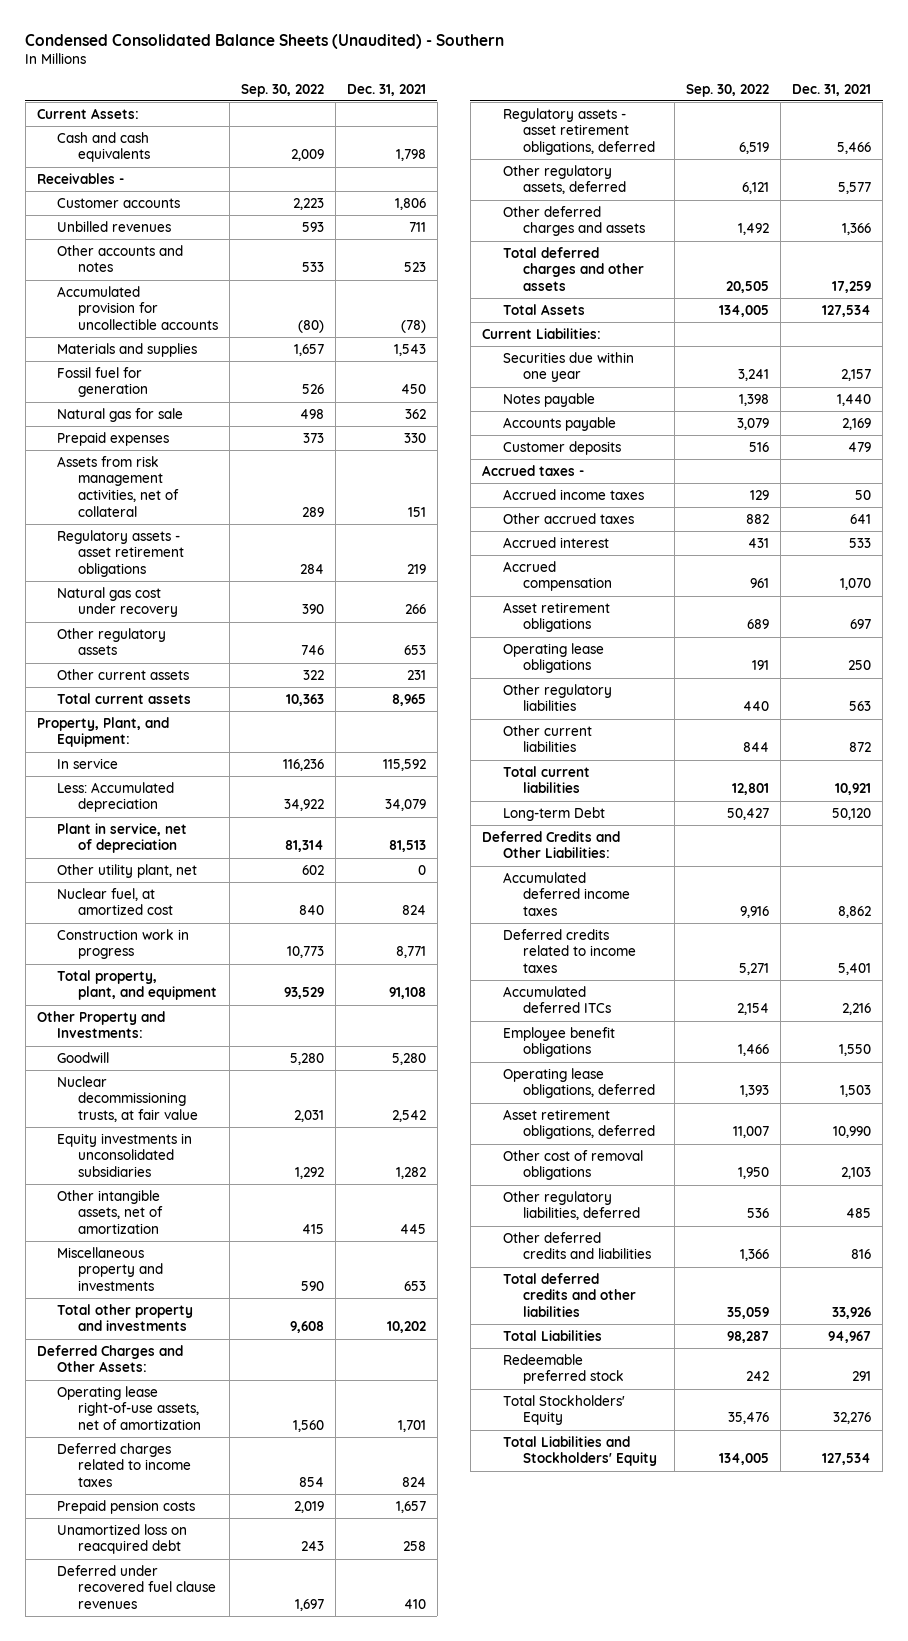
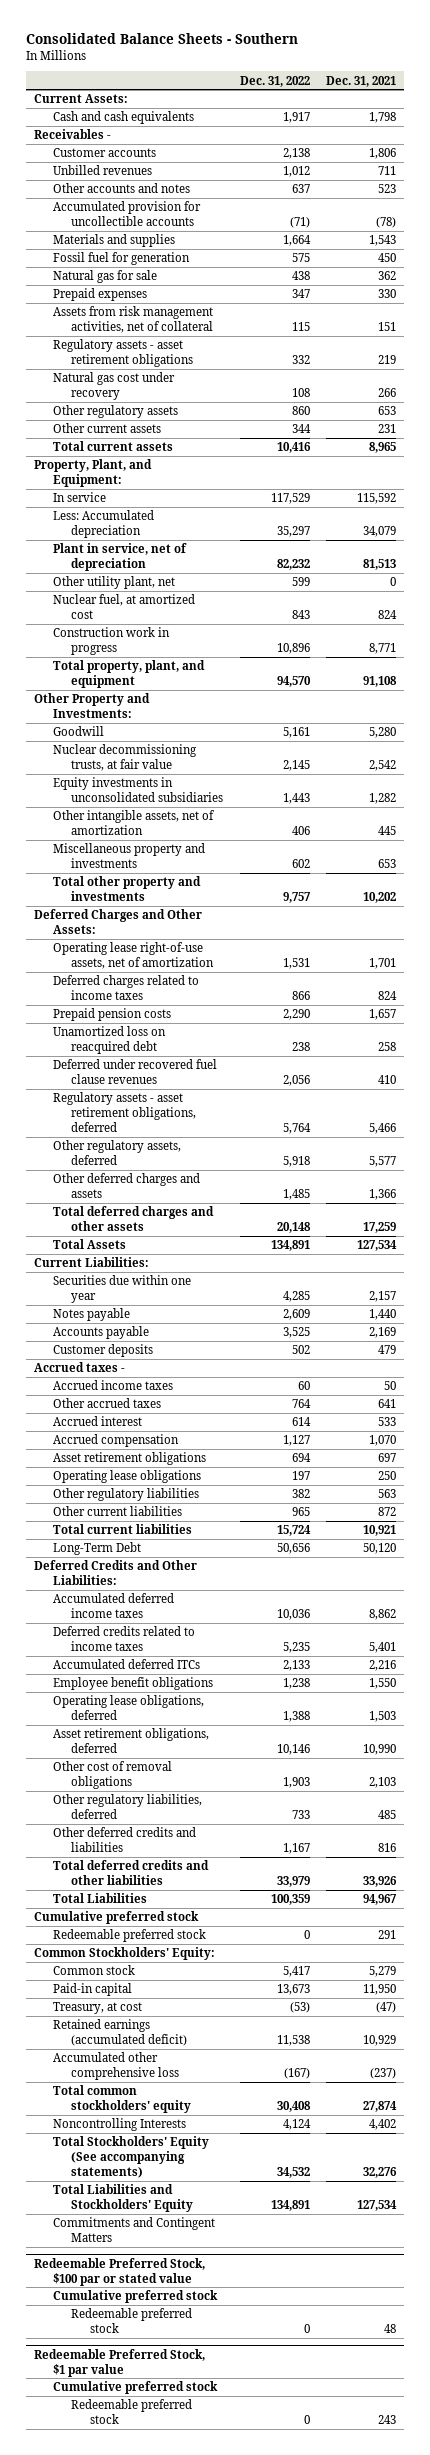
[25,33,505,49] Condensed Consolidated Balance Sheets (Unaudited) - Southern -> [25,32,298,44] Consolidated Balance Sheets - Southern
[240,83,324,97] Sep. 30, 2022 -> none
none -> [239,75,310,87] Dec. 31, 2022
[502,806,605,821] Long-term Debt -> [52,1542,141,1556] Long-Term Debt
none -> [33,1911,199,1925] Cumulative preferred stock
none -> [33,1947,215,1961] Common Stockholders' Equity:
none -> [52,1965,135,1976] Common stock
none -> [52,1983,132,1997] Paid-in capital
none -> [52,2002,142,2015] Treasury, at cost
none -> [52,2019,188,2047] Retained earnings (accumulated deficit)
none -> [52,2052,180,2081] Accumulated other comprehensive loss
none -> [52,2085,192,2114] Total common stockholders' equity
none -> [52,2118,186,2132] Noncontrolling Interests
[502,1394,625,1426] Total Stockholders' Equity -> [52,2136,209,2179] Total Stockholders' Equity (See accompanying statements)
none -> [52,2217,215,2243] Commitments and Contingent Matters
none -> [33,2257,205,2286] Redeemable Preferred Stock, $100 par or stated value
none -> [52,2290,218,2304] Cumulative preferred stock
none -> [71,2308,193,2334] Redeemable preferred stock
none -> [33,2348,205,2377] Redeemable Preferred Stock, $1 par value
none -> [52,2381,218,2395] Cumulative preferred stock
none -> [71,2399,193,2425] Redeemable preferred stock

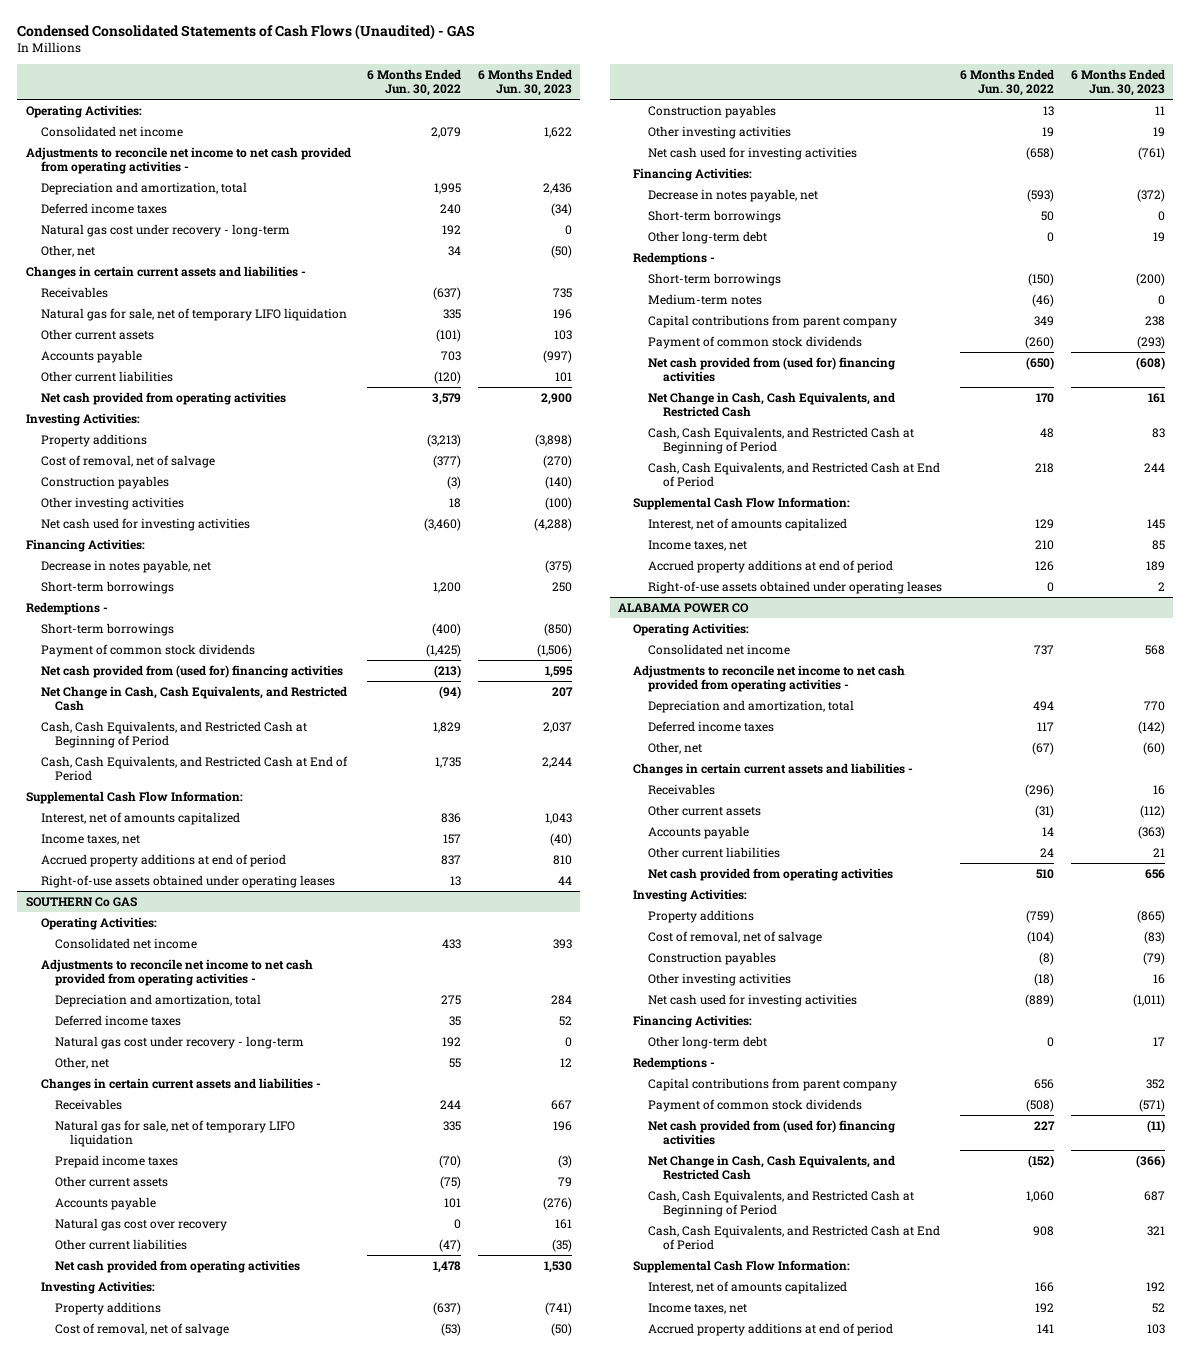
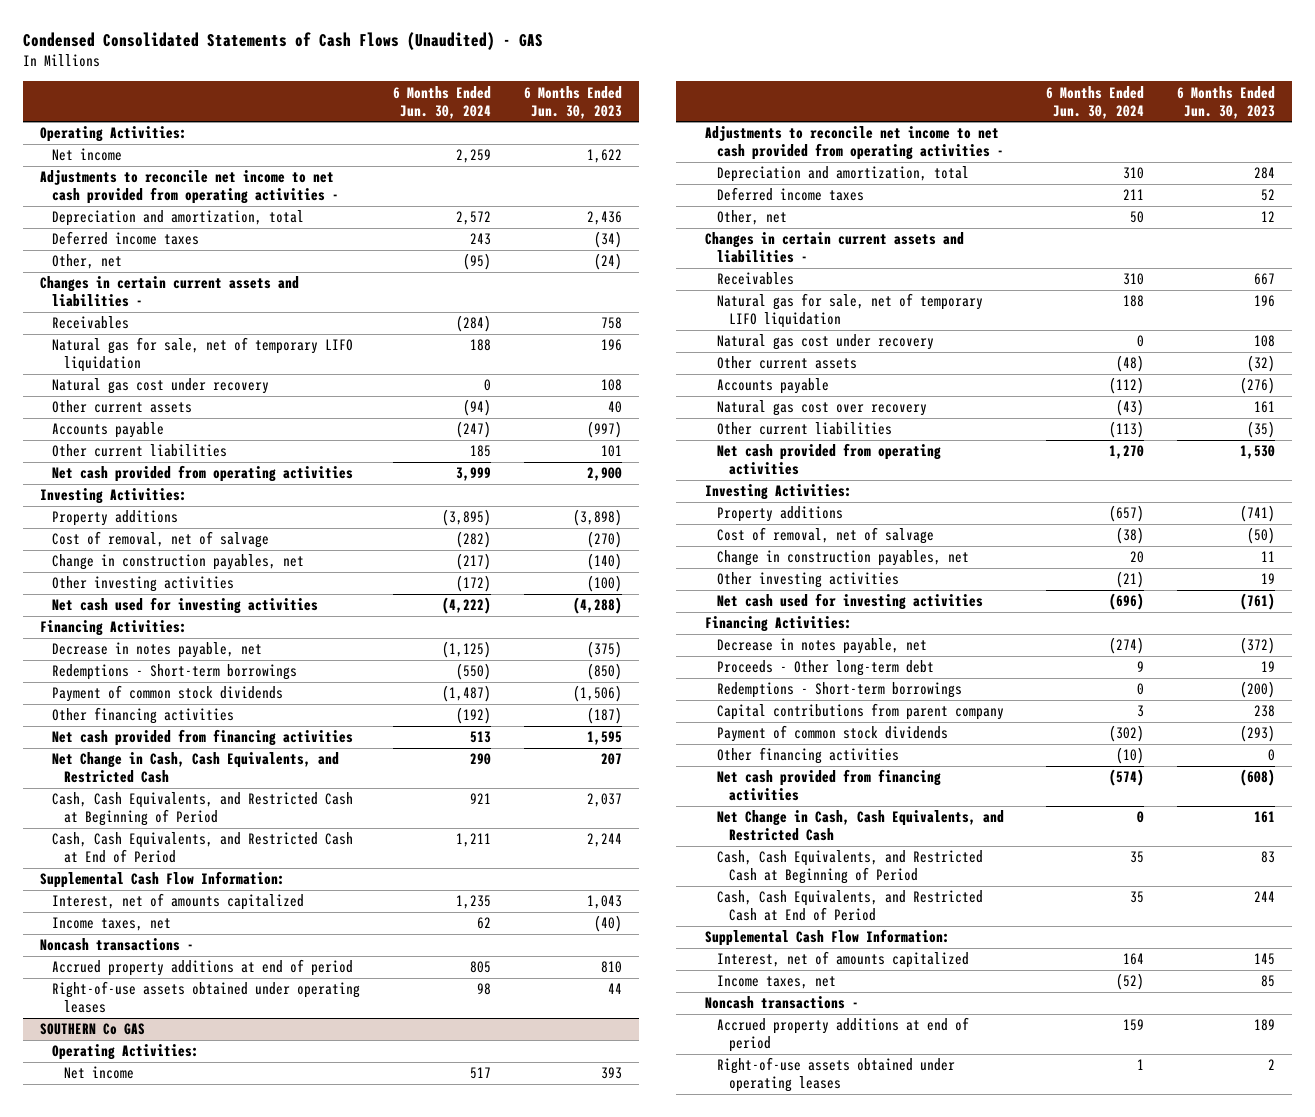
[367,68,462,97] 6 Months Ended Jun. 30, 2022 -> none
none -> [393,85,492,119] 6 Months Ended Jun. 30, 2024
[40,125,183,137] Consolidated net income -> [51,148,122,162] Net income
[40,223,290,237] Natural gas cost under recovery - long-term -> none
[550,244,572,258] (50) -> [594,253,623,271] (24)
[552,287,572,298] 735 -> [601,317,623,330] 758
none -> [51,378,269,395] Natural gas cost under recovery
[553,329,572,340] 103 -> [608,401,623,414] 40
[40,475,169,489] Construction payables -> [51,554,304,571] Change in construction payables, net
[40,580,174,594] Short-term borrowings -> none
[25,601,108,615] Redemptions - -> none
[40,622,174,636] Short-term borrowings -> [51,664,297,681] Redemptions - Short-term borrowings
none -> [51,707,234,725] Other financing activities
[40,664,343,678] Net cash provided from (used for) financing activities -> [51,729,353,747] Net cash provided from financing activities
none -> [39,938,194,952] Noncash transactions -
[55,937,198,949] Consolidated net income -> [64,1066,135,1080] Net income
[55,1035,305,1049] Natural gas cost under recovery - long-term -> none
[55,1154,179,1168] Prepaid income taxes -> none
none -> [717,334,935,351] Natural gas cost under recovery
[557,1176,572,1187] 79 -> [1247,355,1276,373] (32)
[648,104,777,118] Construction payables -> [717,550,970,567] Change in construction payables, net
[648,209,782,223] Short-term borrowings -> none
[633,251,716,265] Redemptions - -> none
[648,293,763,305] Medium-term notes -> none
[648,230,768,244] Other long-term debt -> [717,660,935,677] Proceeds - Other long-term debt
[648,272,782,286] Short-term borrowings -> [717,682,963,699] Redemptions - Short-term borrowings
none -> [717,747,900,765] Other financing activities
[648,356,896,383] Net cash provided from (used for) financing activities -> [717,769,942,802] Net cash provided from financing activities
none -> [704,996,859,1010] Noncash transactions -
[618,602,750,613] ALABAMA POWER CO -> none
[633,622,750,636] Operating Activities: -> none
[648,643,791,655] Consolidated net income -> none
[633,664,906,693] Adjustments to reconcile net income to net cash provided from operating activities - -> none
[648,699,855,713] Depreciation and amortization, total -> none
[648,720,775,732] Deferred income taxes -> none
[648,741,703,754] Other, net -> none
[633,762,914,776] Changes in certain current assets and liabilities - -> none
[648,783,716,795] Receivables -> none
[648,804,762,816] Other current assets -> none
[648,825,750,839] Accounts payable -> none
[648,846,781,858] Other current liabilities -> none
[648,867,894,881] Net cash provided from operating activities -> none
[633,888,748,902] Investing Activities: -> none
[648,909,755,923] Property additions -> none
[648,930,823,944] Cost of removal, net of salvage -> none
[648,951,777,965] Construction payables -> none
[648,972,792,986] Other investing activities -> none
[648,993,858,1007] Net cash used for investing activities -> none
[633,1014,753,1028] Financing Activities: -> none
[648,1035,768,1049] Other long-term debt -> none
[633,1056,716,1070] Redemptions - -> none
[648,1077,898,1091] Capital contributions from parent company -> none
[648,1098,863,1112] Payment of common stock dividends -> none
[648,1119,896,1146] Net cash provided from (used for) financing activities -> none
[648,1154,896,1181] Net Change in Cash, Cash Equivalents, and Restricted Cash -> none
[648,1189,915,1218] Cash, Cash Equivalents, and Restricted Cash at Beginning of Period -> none
[648,1224,941,1251] Cash, Cash Equivalents, and Restricted Cash at End of Period -> none
[633,1259,851,1273] Supplemental Cash Flow Information: -> none
[648,1280,848,1294] Interest, net of amounts capitalized -> none
[648,1302,748,1314] Income taxes, net -> none
[648,1322,894,1336] Accrued property additions at end of period -> none

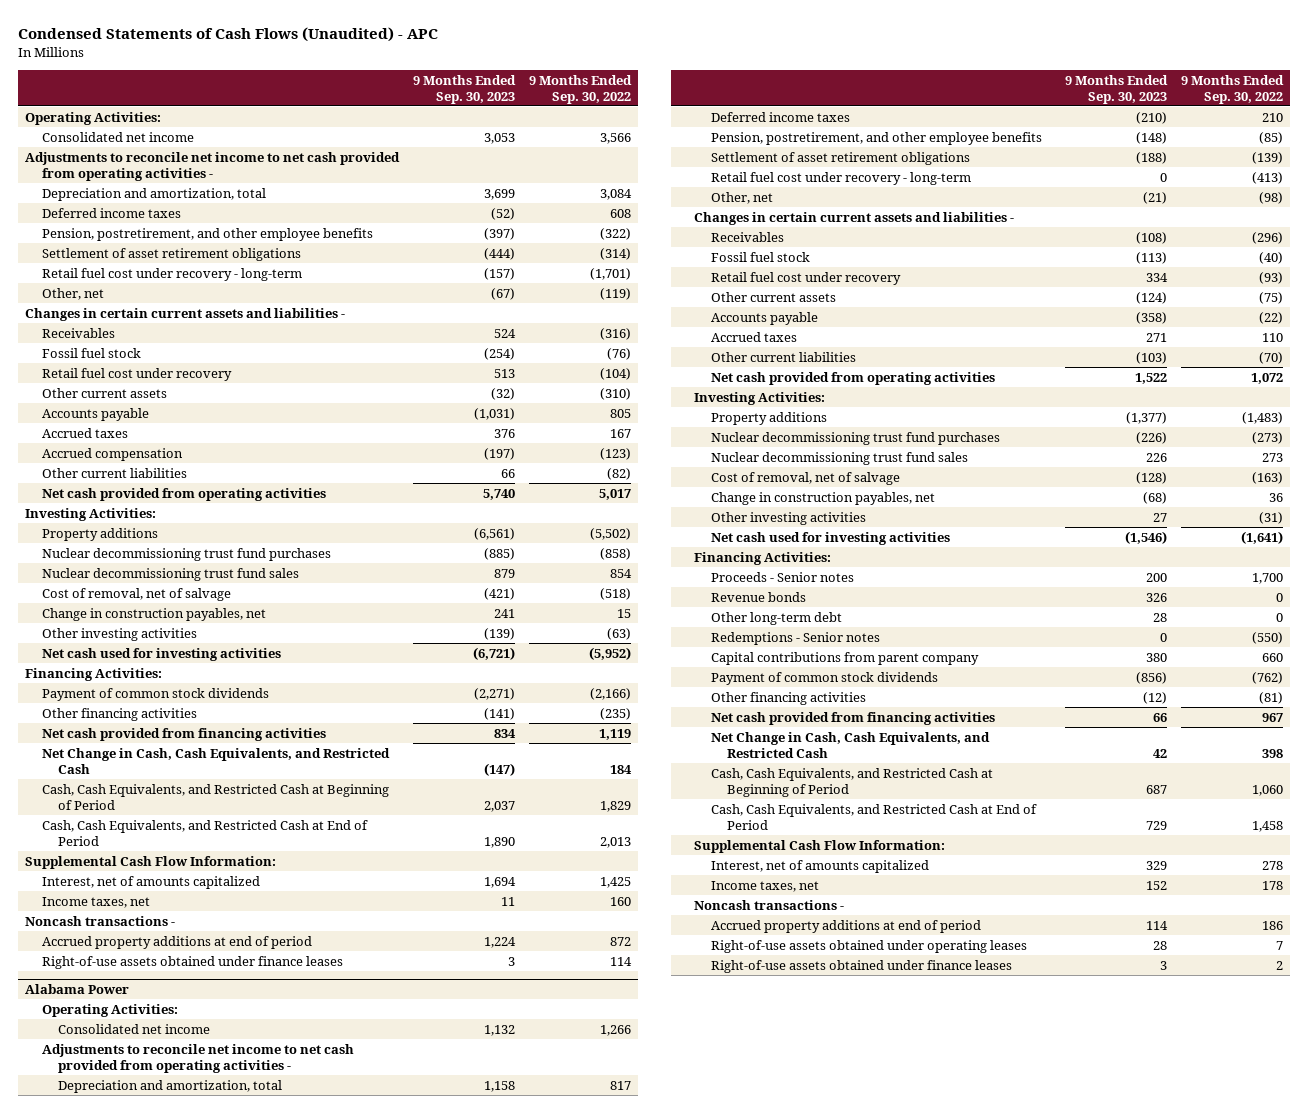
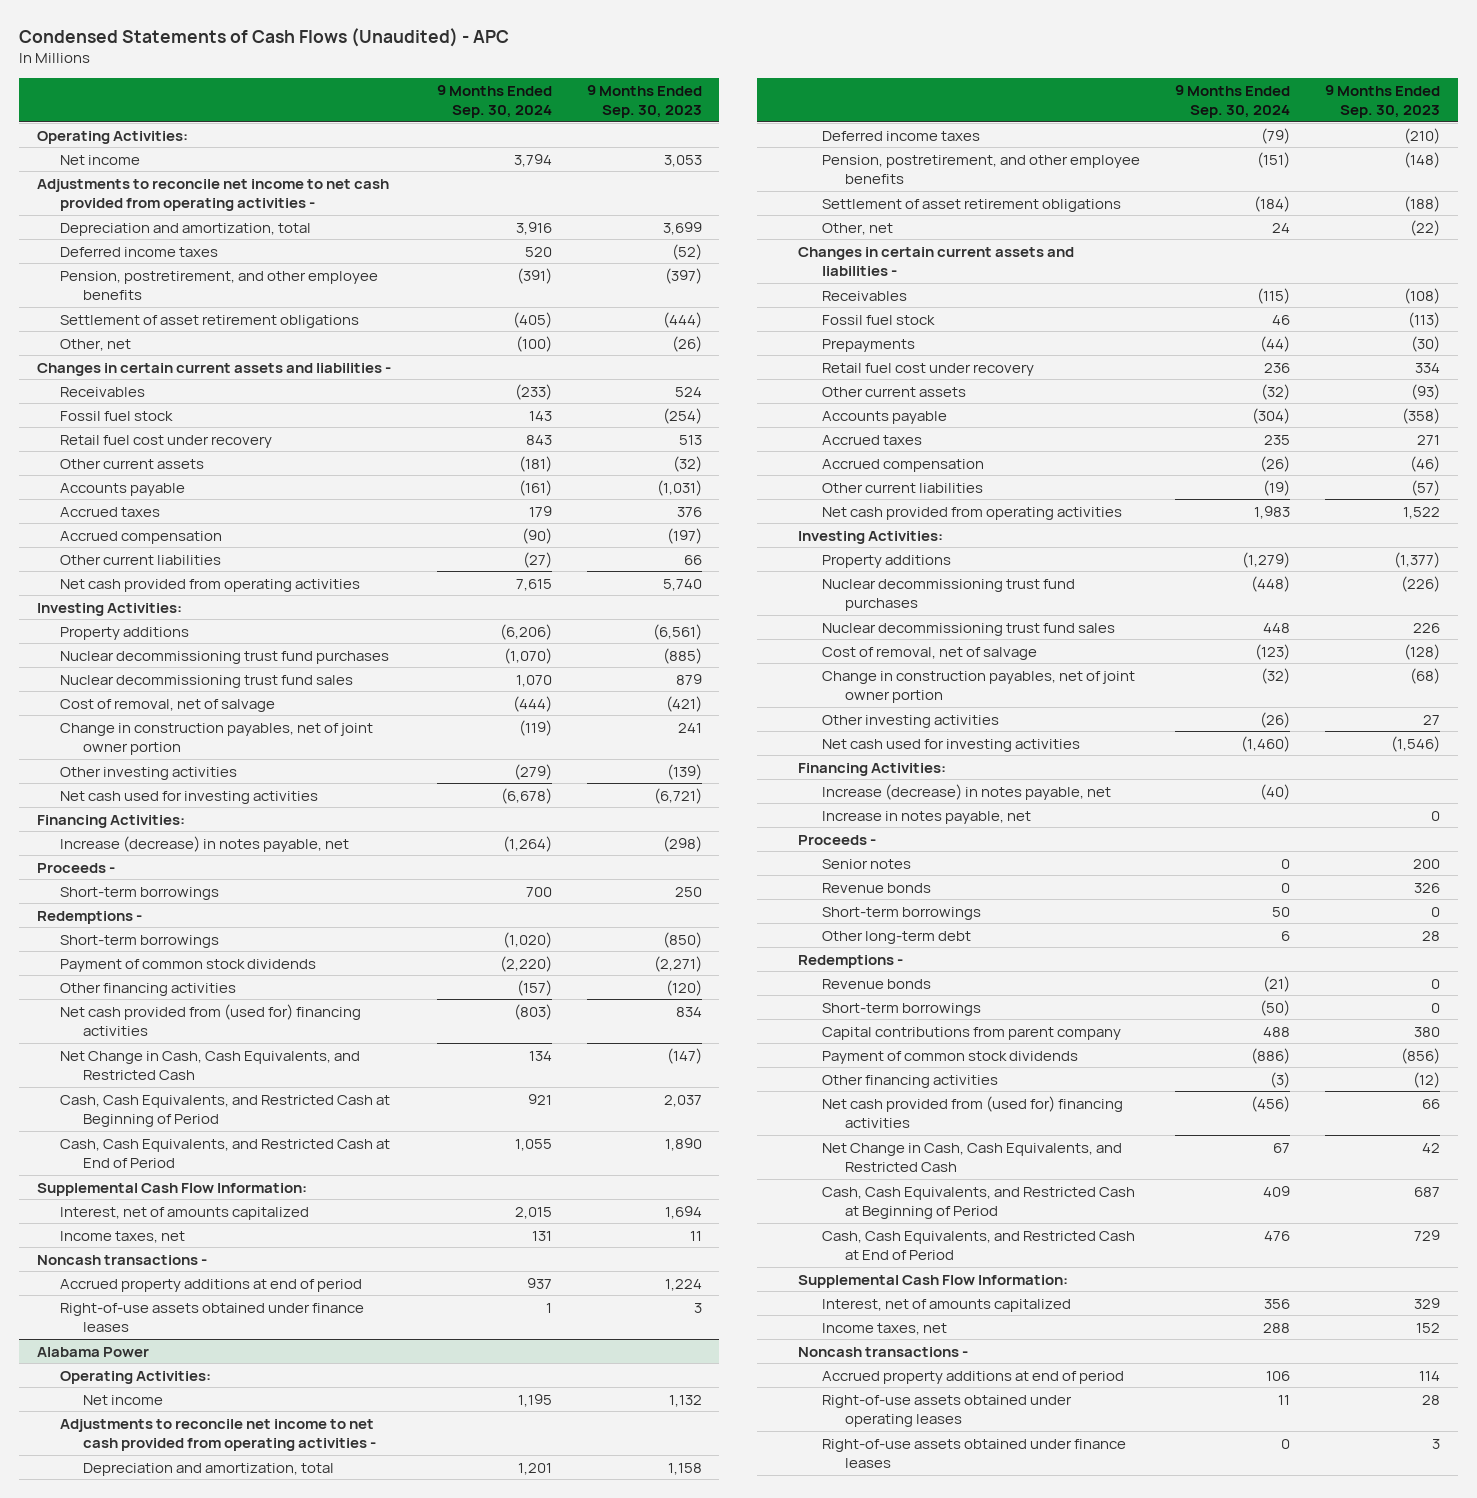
[528,74,632,104] 9 Months Ended Sep. 30, 2022 -> none
none -> [436,84,552,119] 9 Months Ended Sep. 30, 2024
[41,131,194,142] Consolidated net income -> [59,154,140,165] Net income
[41,267,302,281] Retail fuel cost under recovery - long-term -> none
[490,287,515,300] (67) -> [671,335,702,352] (26)
[41,607,266,621] Change in construction payables, net -> [59,722,373,756] Change in construction payables, net of joint owner portion
none -> [59,835,349,852] Increase (decrease) in notes payable, net
none -> [36,862,115,873] Proceeds -
none -> [59,886,219,900] Short-term borrowings
none -> [36,910,142,924] Redemptions -
none -> [59,934,219,948] Short-term borrowings
[483,707,515,720] (141) -> [665,979,702,996] (120)
[41,727,326,741] Net cash provided from financing activities -> [59,1003,361,1037] Net cash provided from (used for) financing activities
[58,1023,211,1034] Consolidated net income -> [83,1394,164,1405] Net income
[710,171,971,185] Retail fuel cost under recovery - long-term -> none
[1143,191,1168,204] (21) -> [1409,219,1440,236] (22)
none -> [821,338,915,352] Prepayments
[1136,291,1168,304] (124) -> [1410,383,1440,400] (93)
none -> [821,458,984,472] Accrued compensation
[1136,351,1168,364] (103) -> [1410,479,1440,496] (57)
[710,491,935,505] Change in construction payables, net -> [821,670,1135,704] Change in construction payables, net of joint owner portion
none -> [821,783,1111,800] Increase (decrease) in notes payable, net
none -> [821,810,1031,824] Increase in notes payable, net
none -> [798,834,877,845] Proceeds -
[710,571,854,582] Proceeds - Senior notes -> [821,858,911,869] Senior notes
none -> [821,906,981,920] Short-term borrowings
[710,631,880,645] Redemptions - Senior notes -> none
none -> [798,954,904,968] Redemptions -
none -> [821,978,931,989] Revenue bonds
none -> [821,1002,981,1016] Short-term borrowings
[710,711,995,725] Net cash provided from financing activities -> [821,1095,1123,1129] Net cash provided from (used for) financing activities

